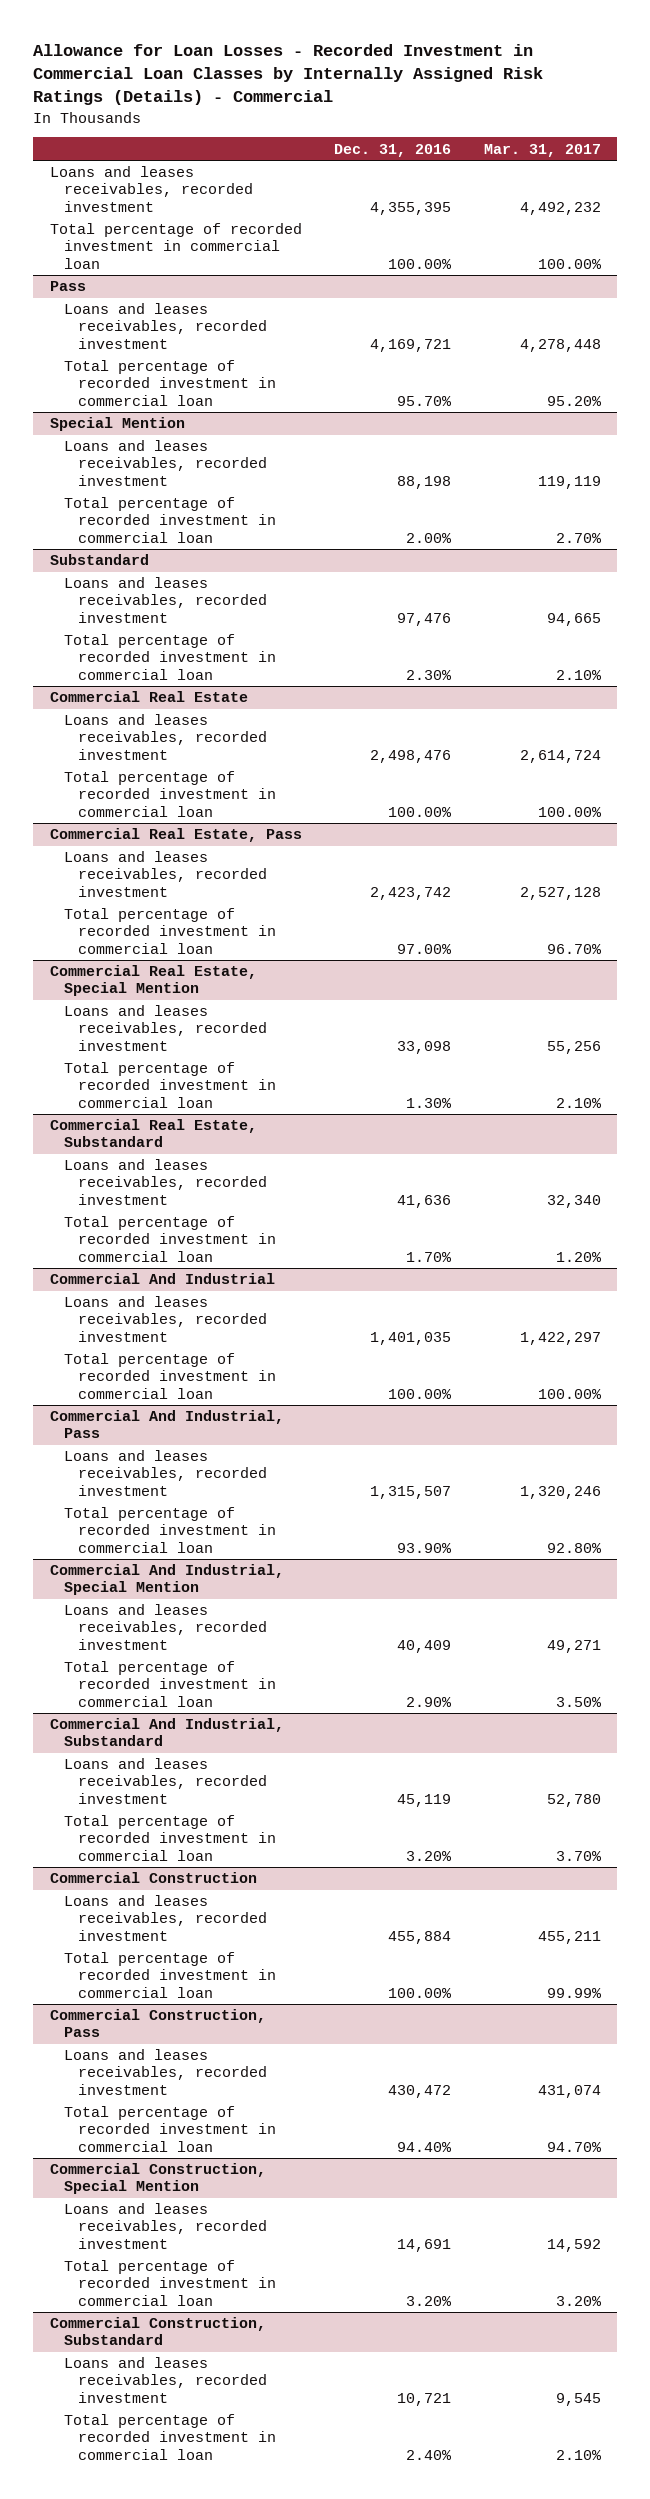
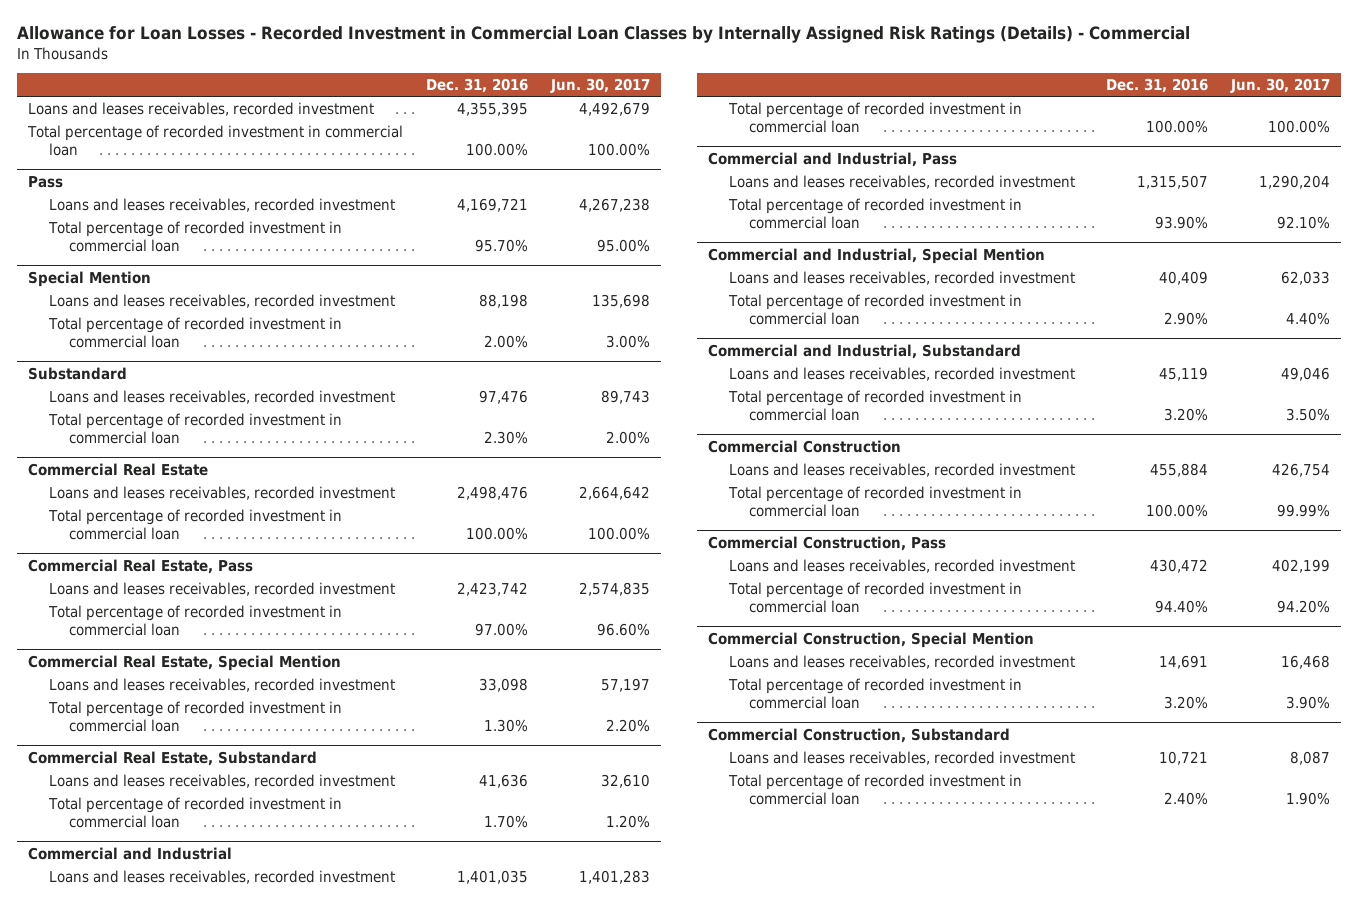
[483,143,601,157] Mar. 31, 2017 -> none
none -> [549,77,650,93] Jun. 30, 2017
[49,1273,275,1285] Commercial And Industrial -> [28,846,233,860] Commercial and Industrial
[49,1410,284,1439] Commercial And Industrial, Pass -> [708,151,958,167] Commercial and Industrial, Pass
[49,1564,284,1596] Commercial And Industrial, Special Mention -> [708,247,1046,264] Commercial and Industrial, Special Mention
[49,1718,284,1747] Commercial And Industrial, Substandard -> [708,343,1022,359] Commercial and Industrial, Substandard

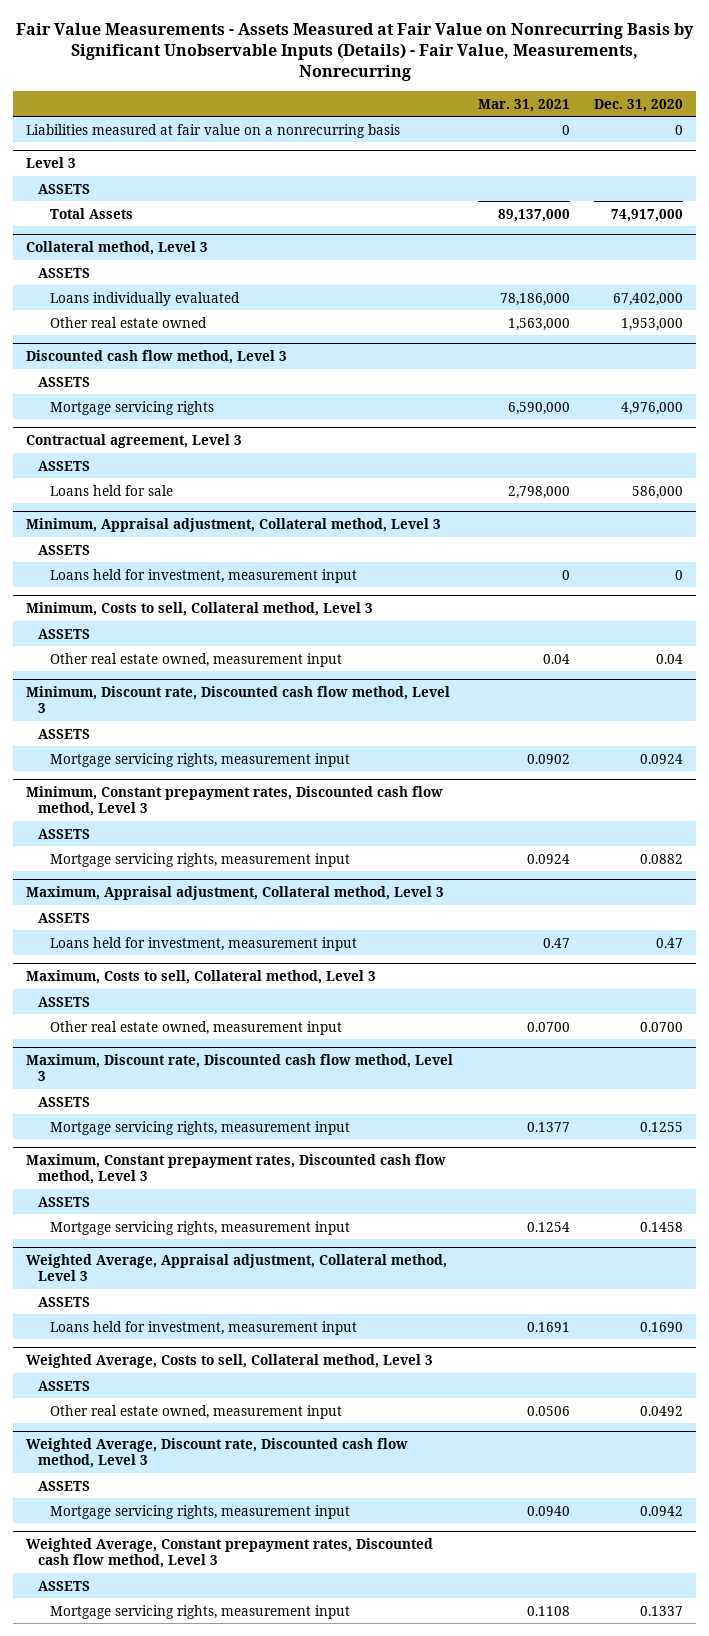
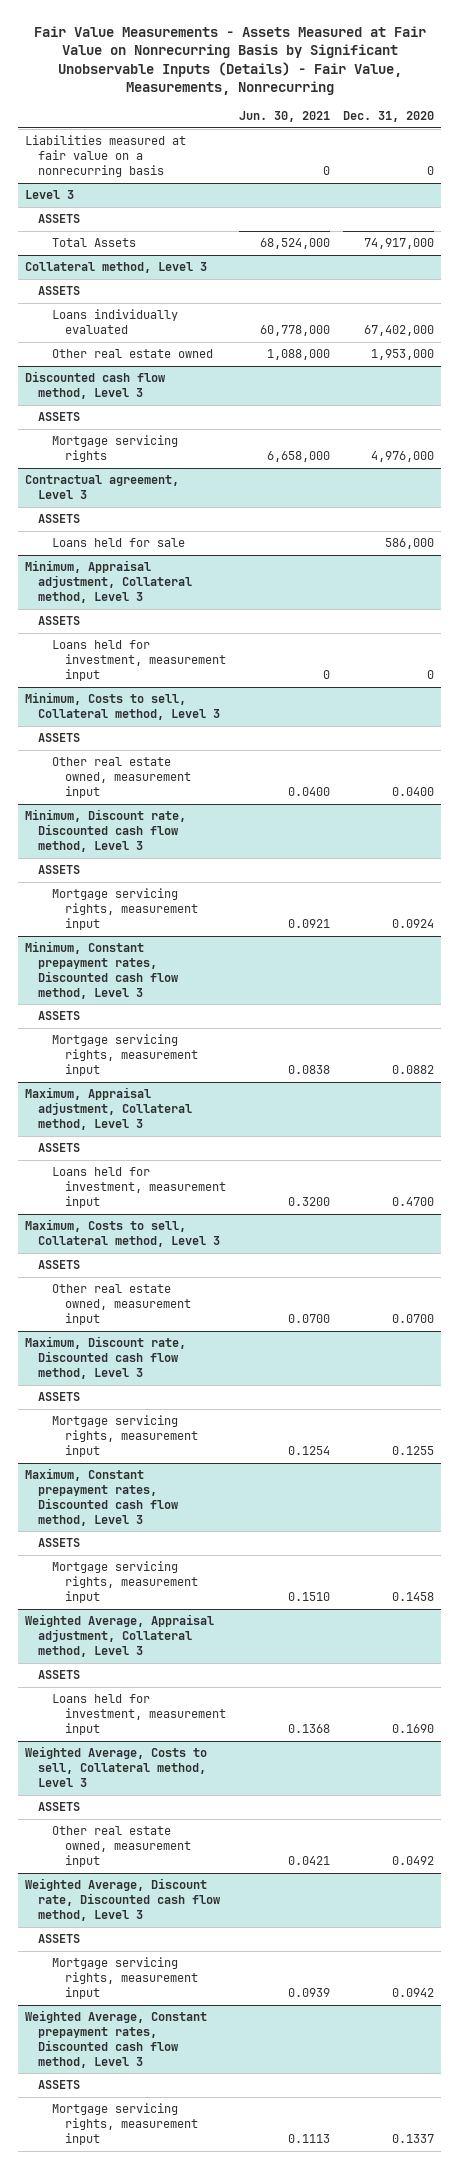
[477,98,570,112] Mar. 31, 2021 -> none
none -> [239,111,331,123] Jun. 30, 2021
[656,653,684,664] 0.04 -> [392,786,435,796] 0.0400
[656,937,684,948] 0.47 -> [392,1196,435,1206] 0.4700

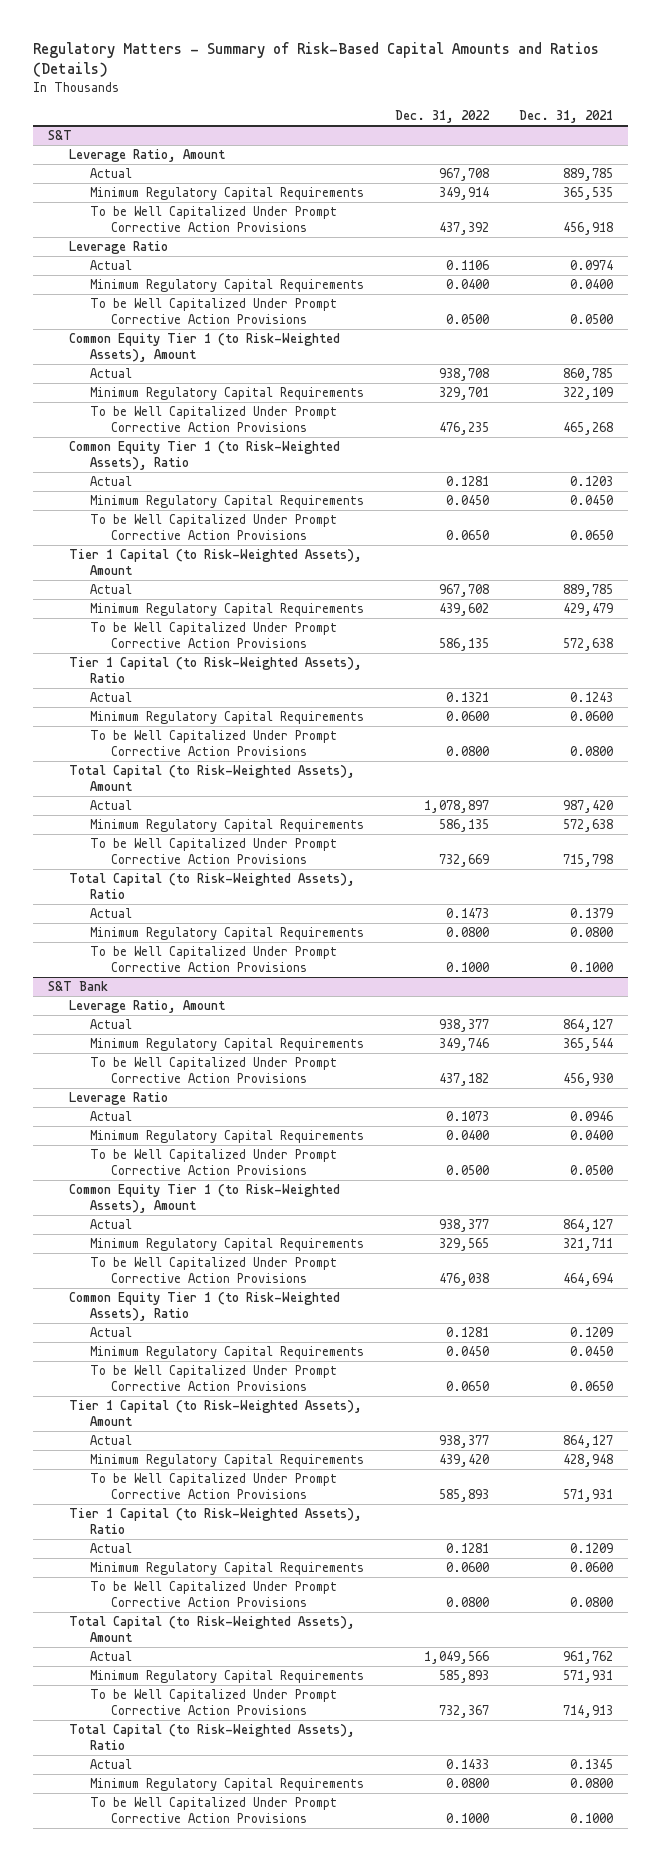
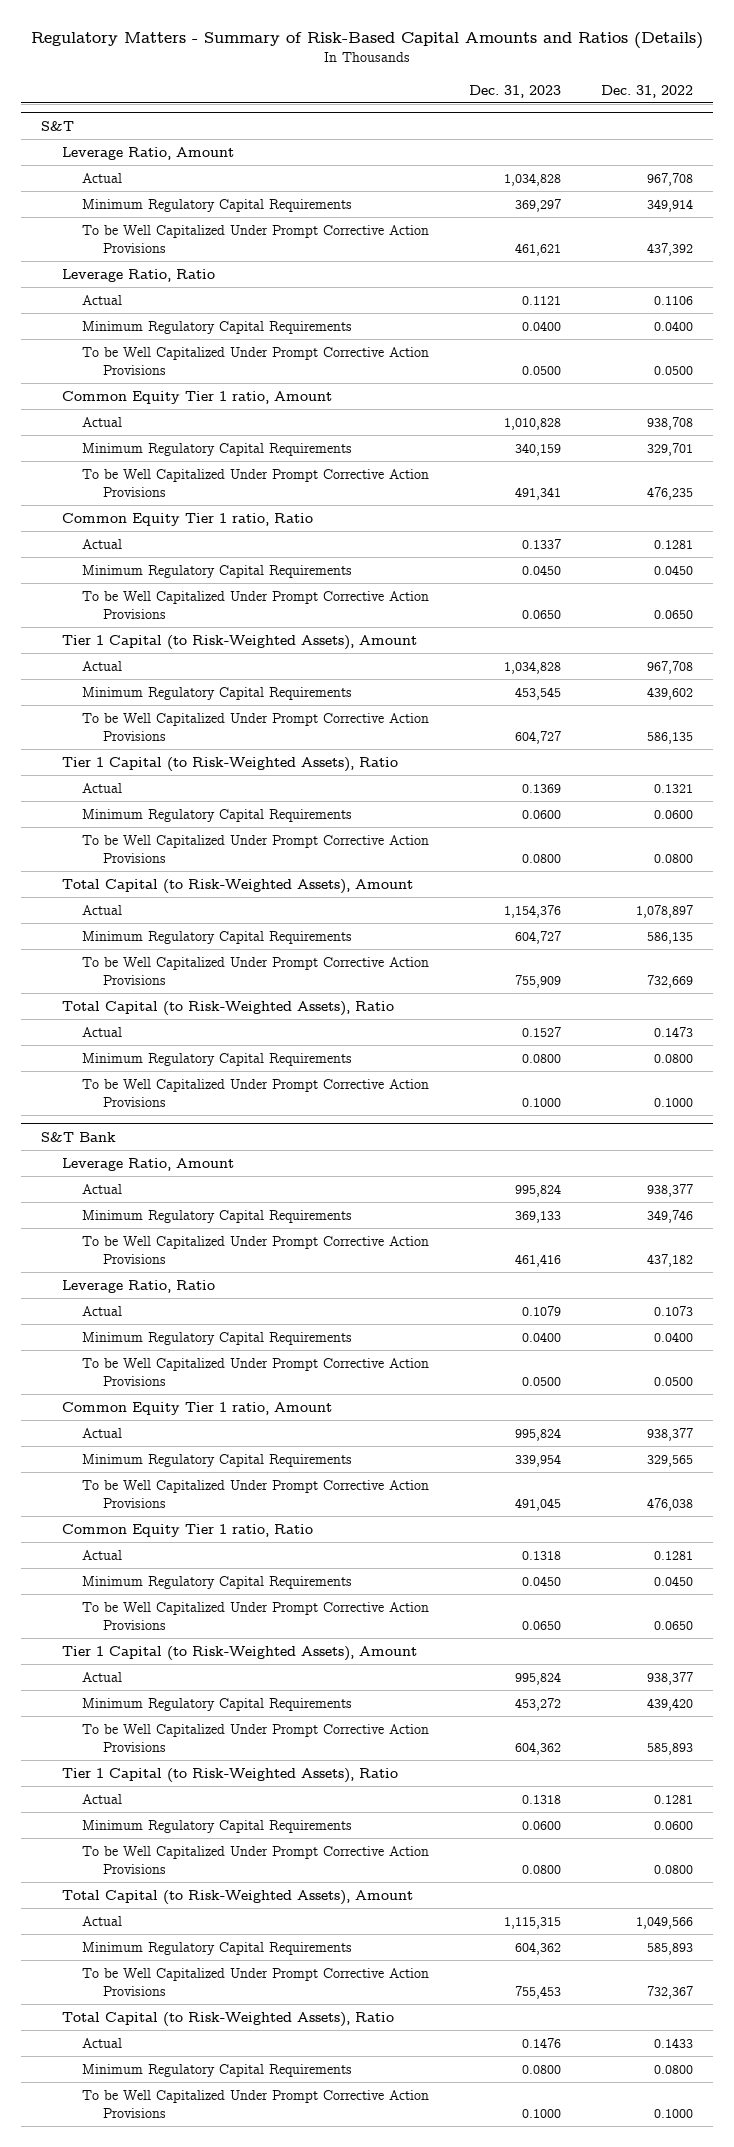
[518,109,613,123] Dec. 31, 2021 -> none
none -> [469,84,562,98] Dec. 31, 2023
[69,241,169,255] Leverage Ratio -> [61,269,215,283] Leverage Ratio, Ratio
[69,333,341,362] Common Equity Tier 1 (to Risk-Weighted Assets), Amount -> [61,391,332,405] Common Equity Tier 1 ratio, Amount
[69,441,341,470] Common Equity Tier 1 (to Risk-Weighted Assets), Ratio -> [61,513,313,527] Common Equity Tier 1 ratio, Ratio
[69,1092,169,1106] Leverage Ratio -> [61,1280,215,1294] Leverage Ratio, Ratio
[69,1184,341,1213] Common Equity Tier 1 (to Risk-Weighted Assets), Amount -> [61,1402,332,1416] Common Equity Tier 1 ratio, Amount
[69,1292,341,1321] Common Equity Tier 1 (to Risk-Weighted Assets), Ratio -> [61,1524,313,1538] Common Equity Tier 1 ratio, Ratio

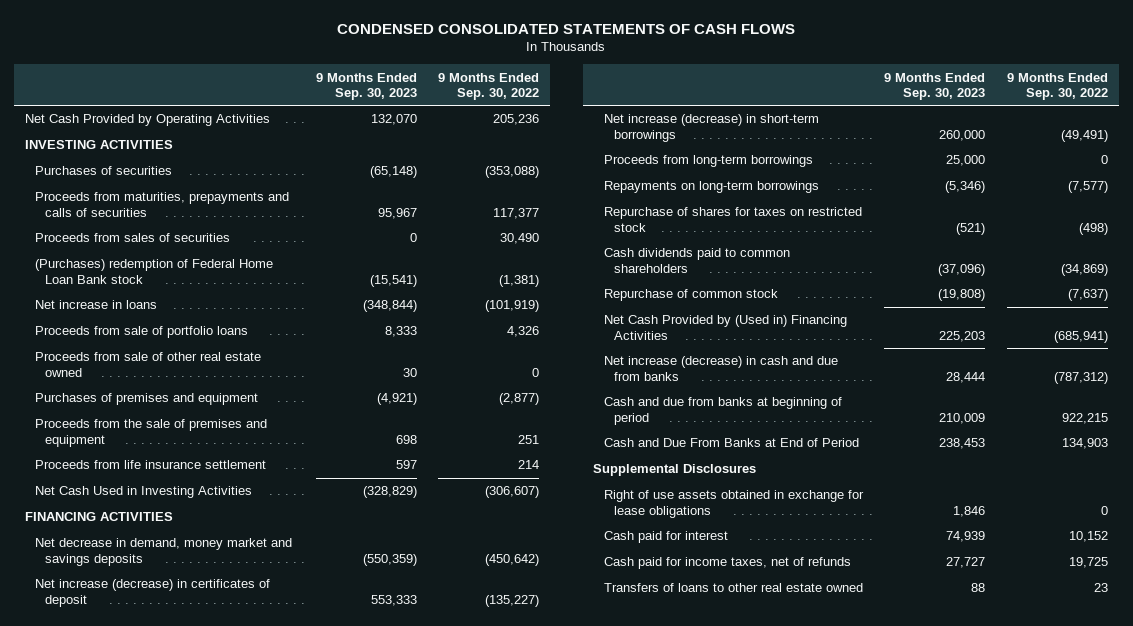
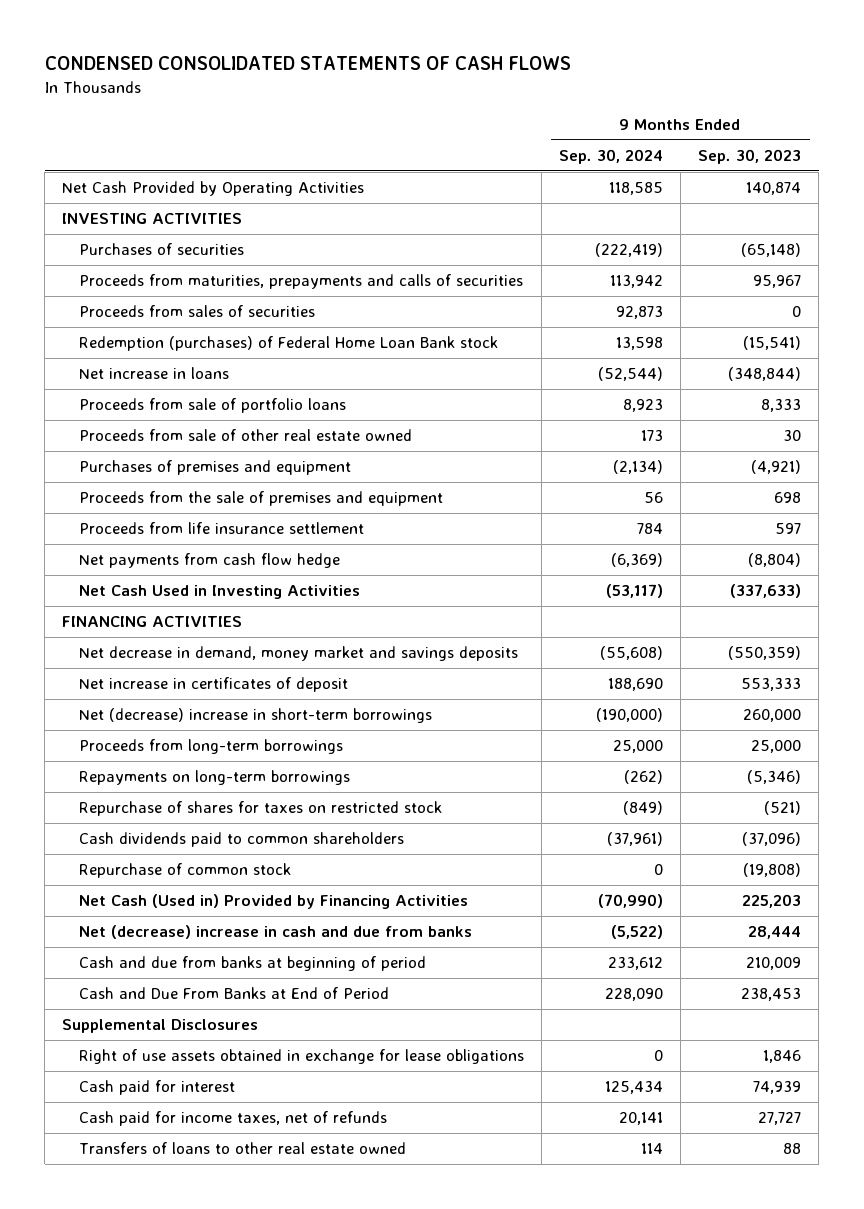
[438,72,540,100] 9 Months Ended Sep. 30, 2022 -> none
none -> [559,149,664,165] Sep. 30, 2024
[370,114,417,126] 132,070 -> [746,182,802,196] 140,874
[34,259,273,284] (Purchases) redemption of Federal Home Loan Bank stock -> [79,336,499,352] Redemption (purchases) of Federal Home Loan Bank stock
none -> [79,553,341,569] Net payments from cash flow hedge
[362,486,417,499] (328,829) -> [730,584,802,599] (337,633)
[34,579,270,607] Net increase (decrease) in certificates of deposit -> [79,677,349,693] Net increase in certificates of deposit
[603,114,819,142] Net increase (decrease) in short-term borrowings -> [79,708,433,724] Net (decrease) increase in short-term borrowings
[603,315,847,340] Net Cash Provided by (Used in) Financing Activities -> [79,894,469,910] Net Cash (Used in) Provided by Financing Activities
[603,356,838,381] Net increase (decrease) in cash and due from banks -> [79,925,473,940] Net (decrease) increase in cash and due from banks

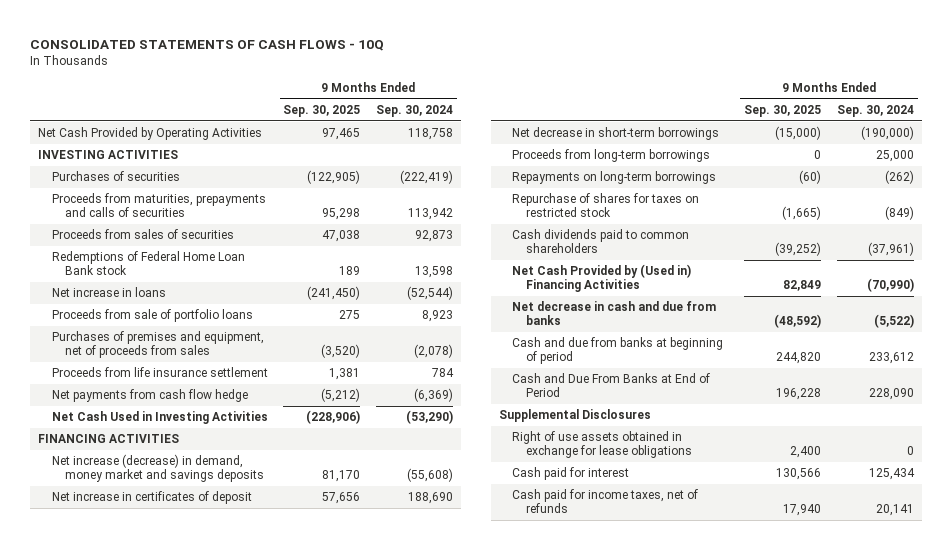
[44,56,571,71] CONDENSED CONSOLIDATED STATEMENTS OF CASH FLOWS -> [30,39,385,51] CONSOLIDATED STATEMENTS OF CASH FLOWS - 10Q
[698,149,802,165] Sep. 30, 2023 -> none
none -> [283,105,361,118] Sep. 30, 2025
[609,182,664,196] 118,585 -> [408,128,454,141] 118,758
[79,336,499,352] Redemption (purchases) of Federal Home Loan Bank stock -> [51,251,245,276] Redemptions of Federal Home Loan Bank stock
[79,429,413,442] Proceeds from sale of other real estate owned -> none
[79,491,444,507] Proceeds from the sale of premises and equipment -> none
[79,460,352,476] Purchases of premises and equipment -> [51,331,264,359] Purchases of premises and equipment, net of proceeds from sales
[613,460,664,475] (2,134) -> [414,344,454,359] (2,078)
[606,584,664,599] (53,117) -> [406,410,454,425] (53,290)
[79,646,519,662] Net decrease in demand, money market and savings deposits -> [51,454,265,483] Net increase (decrease) in demand, money market and savings deposits
[79,708,433,724] Net (decrease) increase in short-term borrowings -> [512,127,720,141] Net decrease in short-term borrowings
[79,863,292,879] Repurchase of common stock -> none
[79,894,469,910] Net Cash (Used in) Provided by Financing Activities -> [512,264,692,293] Net Cash Provided by (Used in) Financing Activities
[79,925,473,940] Net (decrease) increase in cash and due from banks -> [512,301,717,326] Net decrease in cash and due from banks
[79,1142,407,1155] Transfers of loans to other real estate owned -> none

